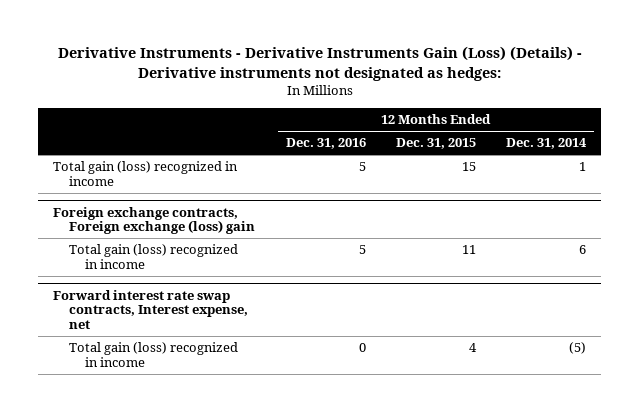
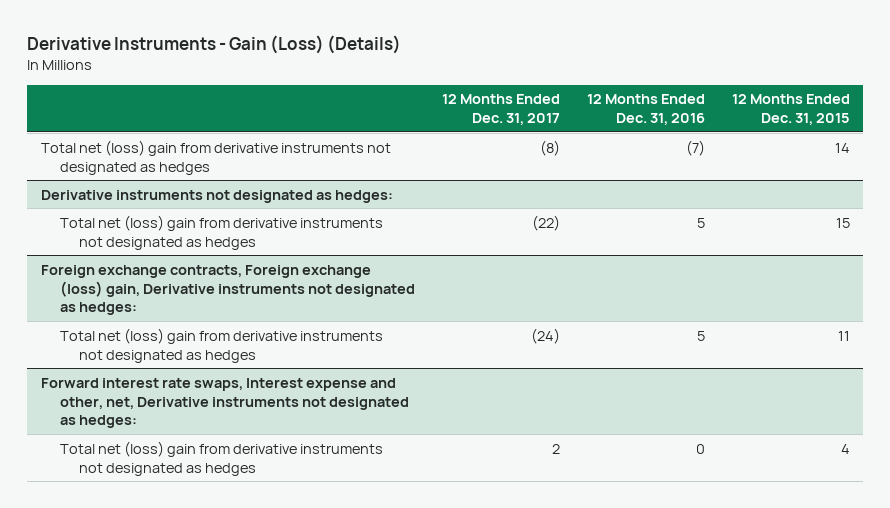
[57,45,582,81] Derivative Instruments - Derivative Instruments Gain (Loss) (Details) - Derivative instruments not designated as hedges: -> [27,35,402,55] Derivative Instruments - Gain (Loss) (Details)
[506,138,588,150] Dec. 31, 2014 -> none
none -> [441,94,560,126] 12 Months Ended Dec. 31, 2017
[53,206,256,235] Foreign exchange contracts, Foreign exchange (loss) gain -> none
[53,289,249,329] Forward interest rate swap contracts, Interest expense, net -> none
[53,161,239,186] Total gain (loss) recognized in income -> [40,139,391,175] Total net (loss) gain from derivative instruments not designated as hedges
[358,162,366,172] 5 -> [685,139,705,156] (7)
[461,162,476,172] 15 -> [834,142,850,153] 14
none -> [40,189,393,203] Derivative instruments not designated as hedges:
[69,244,239,269] Total gain (loss) recognized in income -> [59,214,383,250] Total net (loss) gain from derivative instruments not designated as hedges
[461,245,476,255] 11 -> [835,217,850,228] 15
none -> [40,264,415,316] Foreign exchange contracts, Foreign exchange (loss) gain, Derivative instruments not designated as hedges:
[69,342,239,367] Total gain (loss) recognized in income -> [59,327,383,363] Total net (loss) gain from derivative instruments not designated as hedges
[358,343,366,353] 0 -> [696,330,705,341] 5
[468,343,477,353] 4 -> [837,330,850,341] 11
none -> [40,377,409,429] Forward interest rate swaps, Interest expense and other, net, Derivative instruments not designated as hedges:
none -> [59,440,383,476] Total net (loss) gain from derivative instruments not designated as hedges

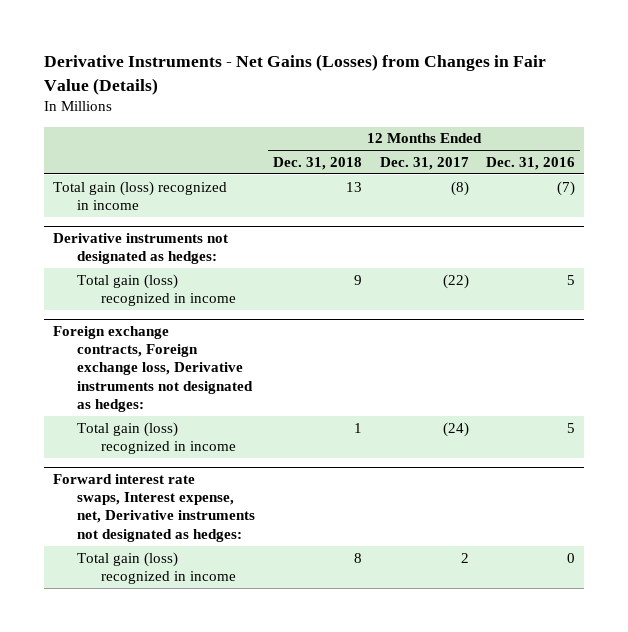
[27,35,402,55] Derivative Instruments - Gain (Loss) (Details) -> [43,54,546,96] Derivative Instruments - Net Gains (Losses) from Changes in Fair Value (Details)
[731,94,850,126] 12 Months Ended Dec. 31, 2015 -> none
none -> [272,157,362,171] Dec. 31, 2018
[40,139,391,175] Total net (loss) gain from derivative instruments not designated as hedges -> [52,180,227,211] Total gain (loss) recognized in income
[59,214,383,250] Total net (loss) gain from derivative instruments not designated as hedges -> [76,273,236,307] Total gain (loss) recognized in income
[40,264,415,316] Foreign exchange contracts, Foreign exchange (loss) gain, Derivative instruments not designated as hedges: -> [52,325,253,412] Foreign exchange contracts, Foreign exchange loss, Derivative instruments not designated as hedges:
[59,327,383,363] Total net (loss) gain from derivative instruments not designated as hedges -> [76,421,236,455] Total gain (loss) recognized in income
[40,377,409,429] Forward interest rate swaps, Interest expense and other, net, Derivative instruments not designated as hedges: -> [52,473,255,542] Forward interest rate swaps, Interest expense, net, Derivative instruments not designated as hedges:
[59,440,383,476] Total net (loss) gain from derivative instruments not designated as hedges -> [76,551,236,585] Total gain (loss) recognized in income

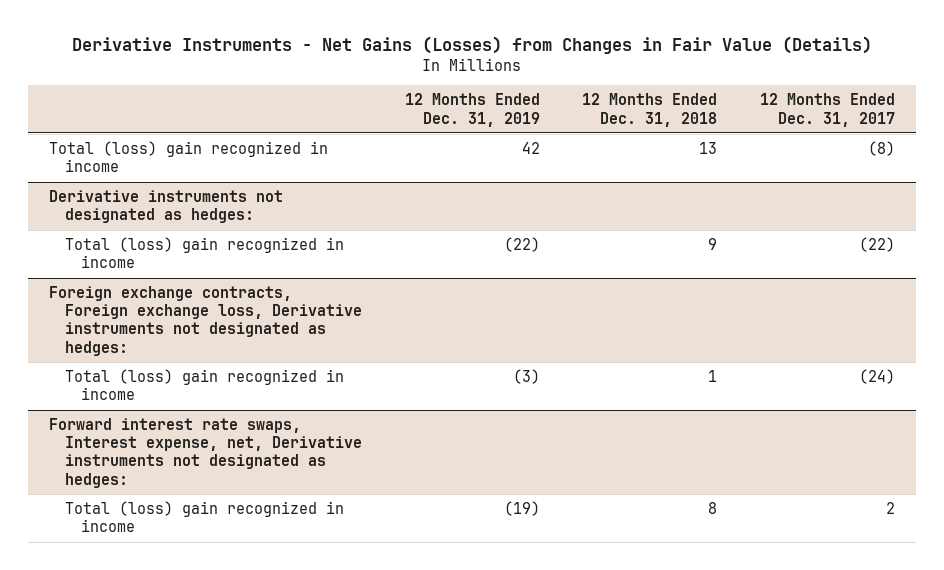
[486,157,576,171] Dec. 31, 2016 -> none
none -> [404,93,540,127] 12 Months Ended Dec. 31, 2019
[52,180,227,211] Total gain (loss) recognized in income -> [49,141,329,173] Total (loss) gain recognized in income
[76,273,236,307] Total gain (loss) recognized in income -> [65,237,345,269] Total (loss) gain recognized in income
[76,421,236,455] Total gain (loss) recognized in income -> [65,369,345,401] Total (loss) gain recognized in income
[76,551,236,585] Total gain (loss) recognized in income -> [65,501,345,533] Total (loss) gain recognized in income

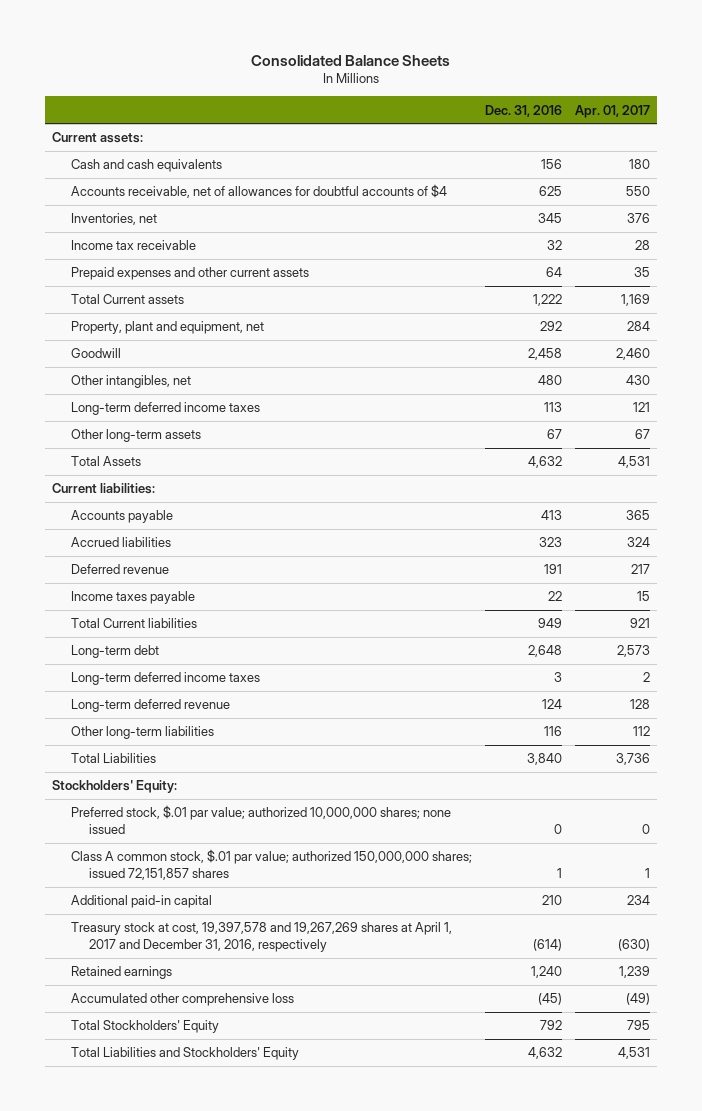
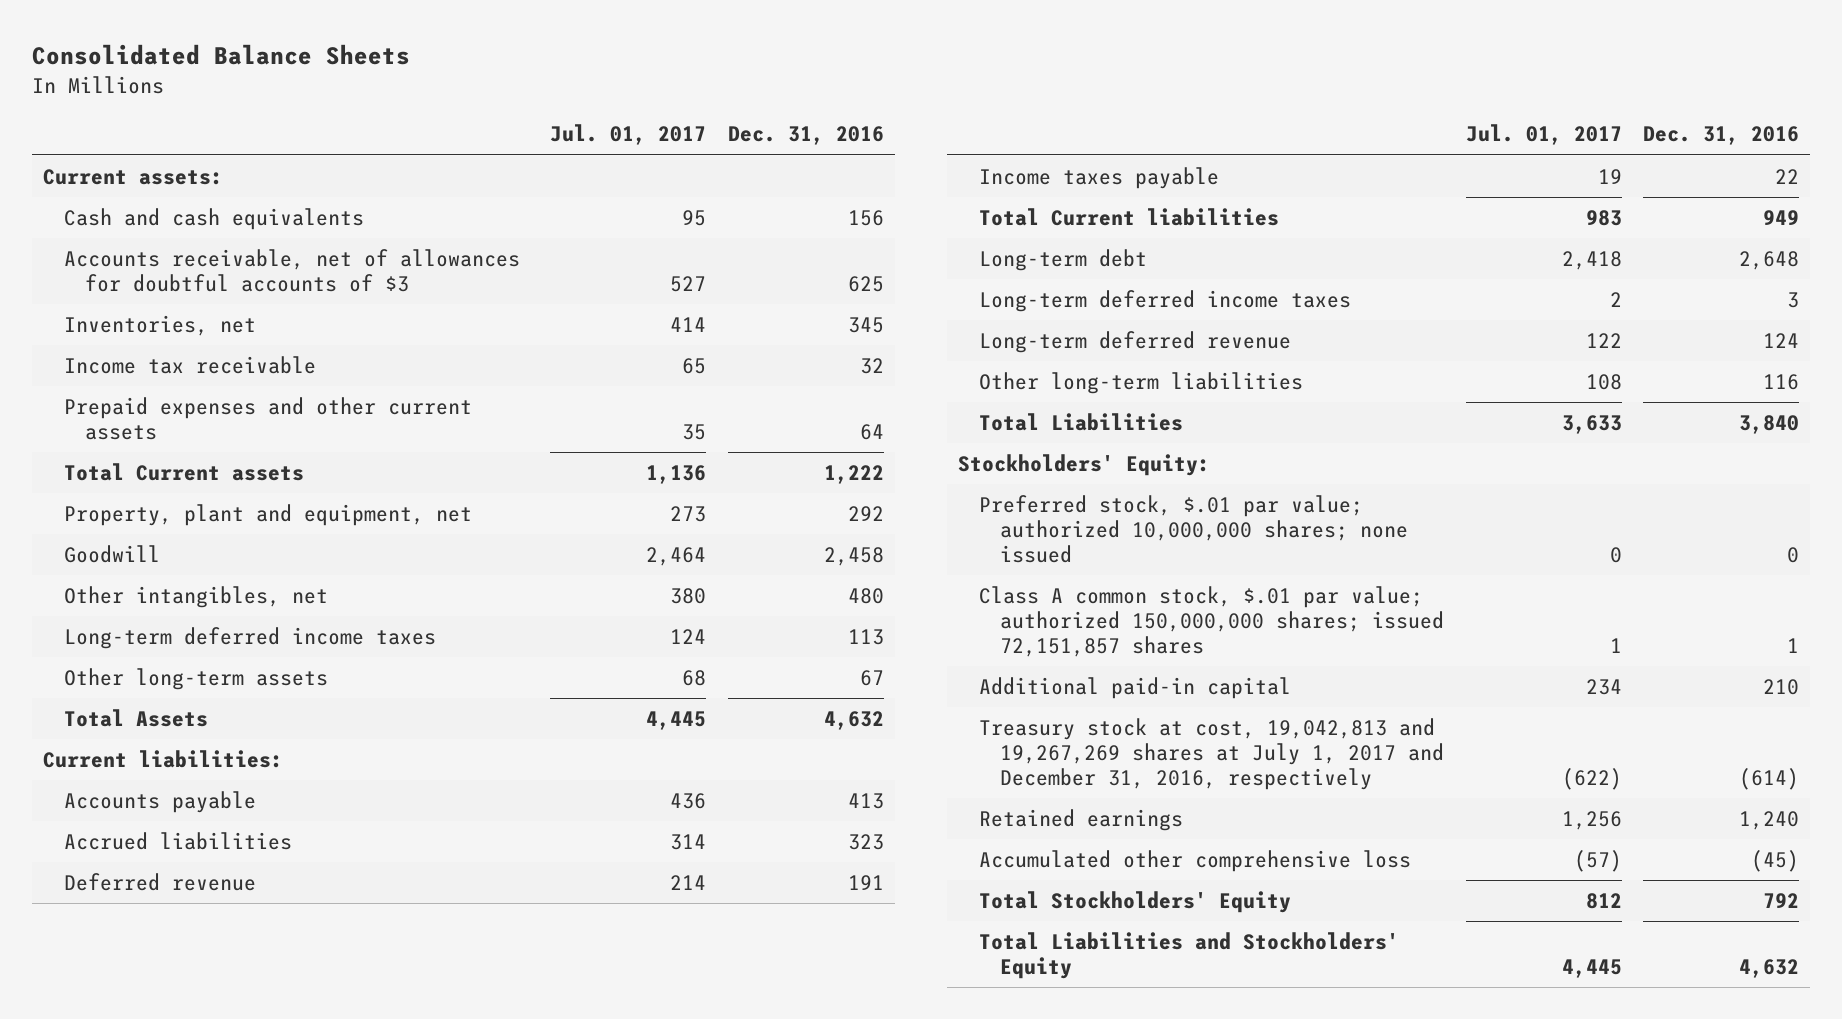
[575,104,651,118] Apr. 01, 2017 -> none
none -> [550,124,707,146] Jul. 01, 2017
[70,184,447,199] Accounts receivable, net of allowances for doubtful accounts of $4 -> [63,248,520,292] Accounts receivable, net of allowances for doubtful accounts of $3
[70,922,452,953] Treasury stock at cost, 19,397,578 and 19,267,269 shares at April 1, 2017 and December 31, 2016, respectively -> [978,717,1444,790] Treasury stock at cost, 19,042,813 and 19,267,269 shares at July 1, 2017 and December 31, 2016, respectively

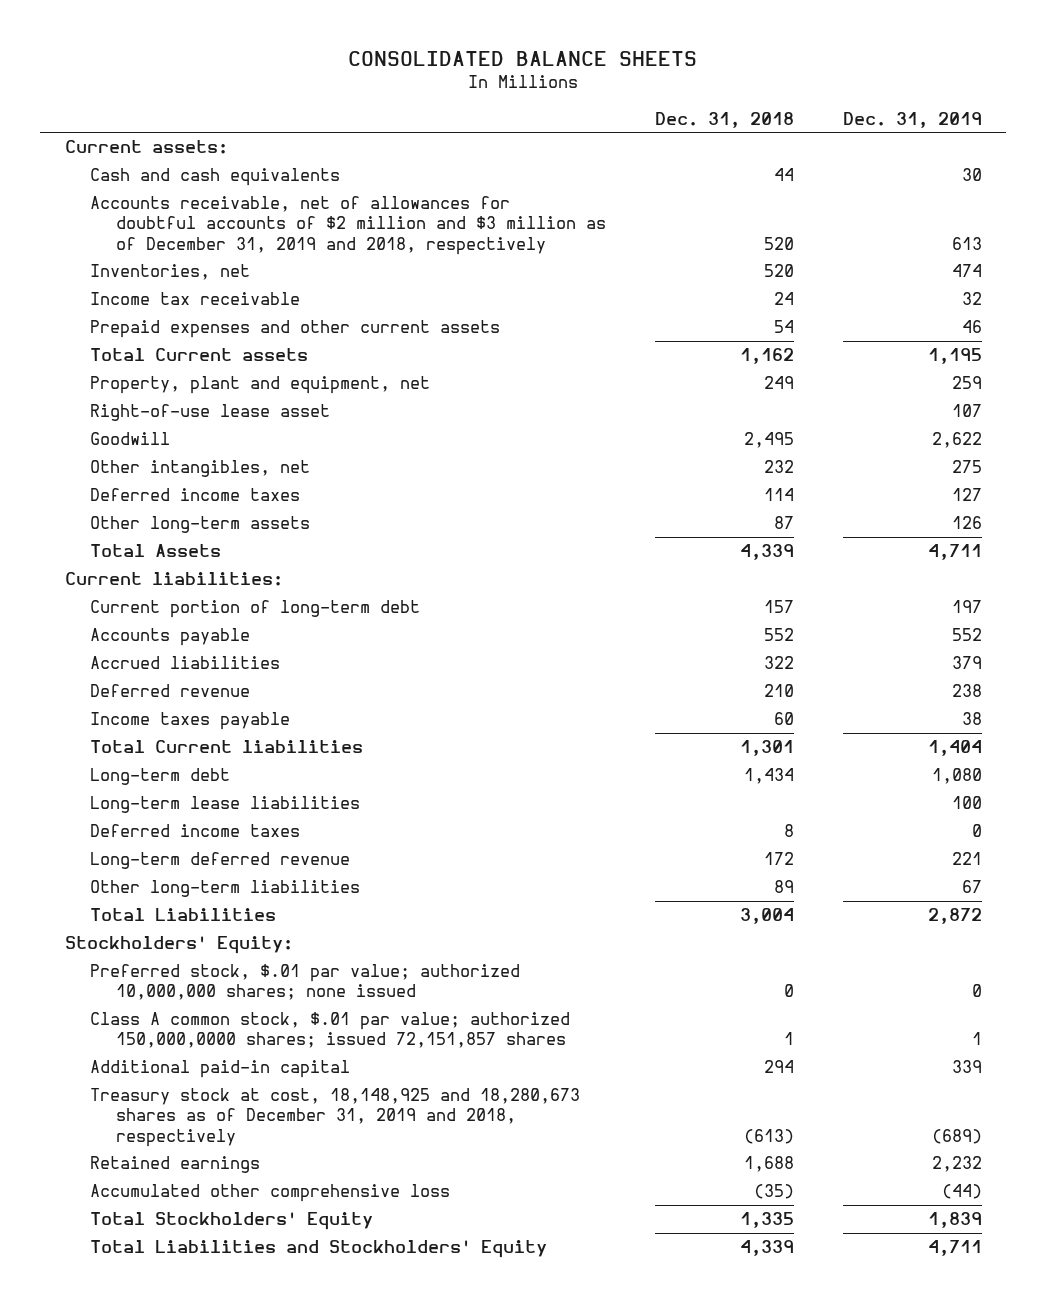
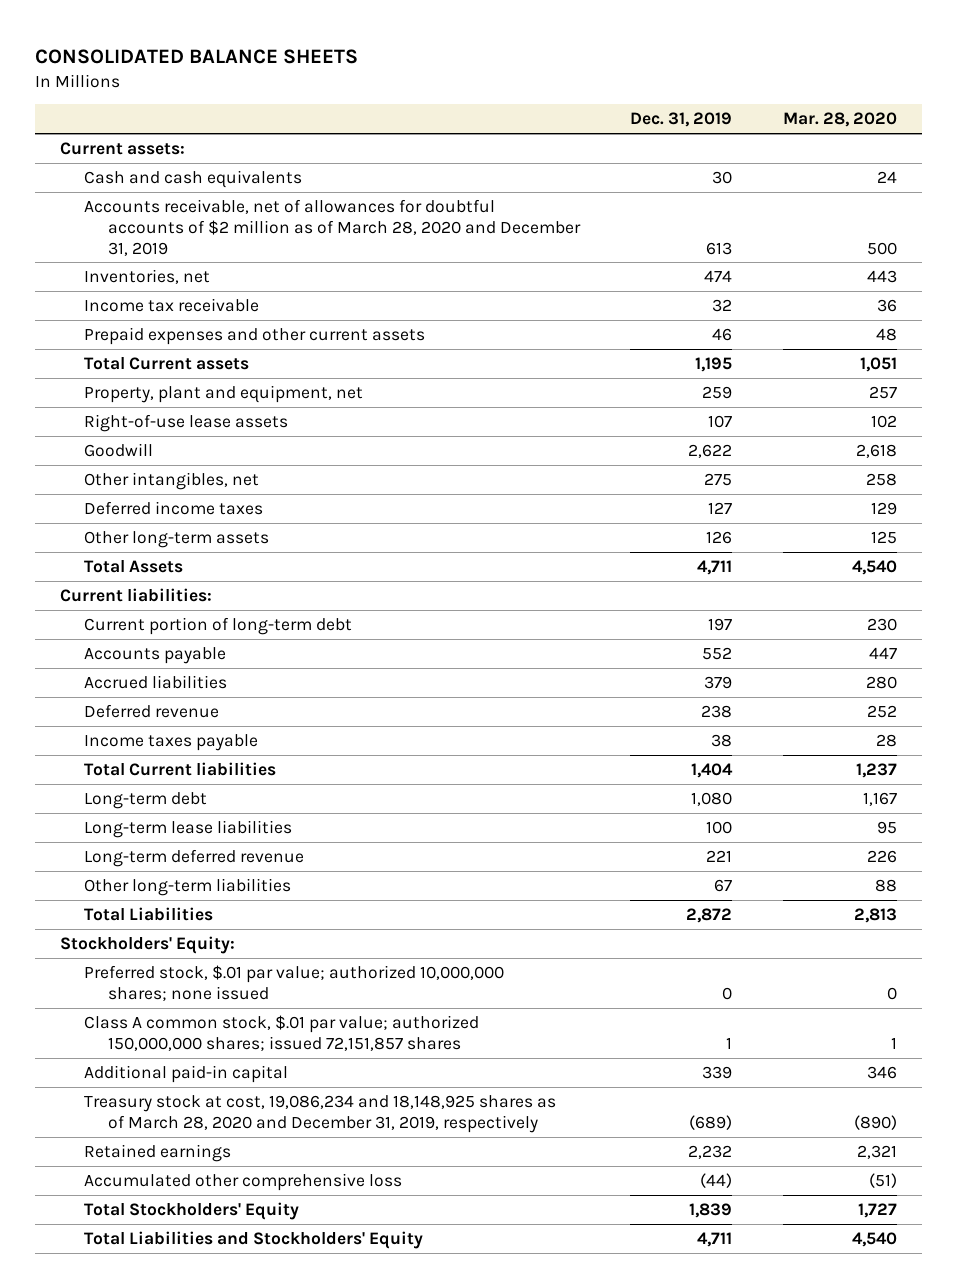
[654,111,794,128] Dec. 31, 2018 -> none
none -> [782,112,897,128] Mar. 28, 2020
[90,196,606,255] Accounts receivable, net of allowances for doubtful accounts of $2 million and $3 million as of December 31, 2019 and 2018, respectively -> [84,198,581,256] Accounts receivable, net of allowances for doubtful accounts of $2 million as of March 28, 2020 and December 31, 2019
[90,404,331,422] Right-of-use lease asset -> [84,413,289,432] Right-of-use lease assets
[90,824,301,838] Deferred income taxes -> none
[90,1012,571,1049] Class A common stock, $.01 par value; authorized 150,000,0000 shares; issued 72,151,857 shares -> [84,1014,480,1051] Class A common stock, $.01 par value; authorized 150,000,000 shares; issued 72,151,857 shares
[90,1088,581,1147] Treasury stock at cost, 18,148,925 and 18,280,673 shares as of December 31, 2019 and 2018, respectively -> [84,1094,557,1133] Treasury stock at cost, 19,086,234 and 18,148,925 shares as of March 28, 2020 and December 31, 2019, respectively

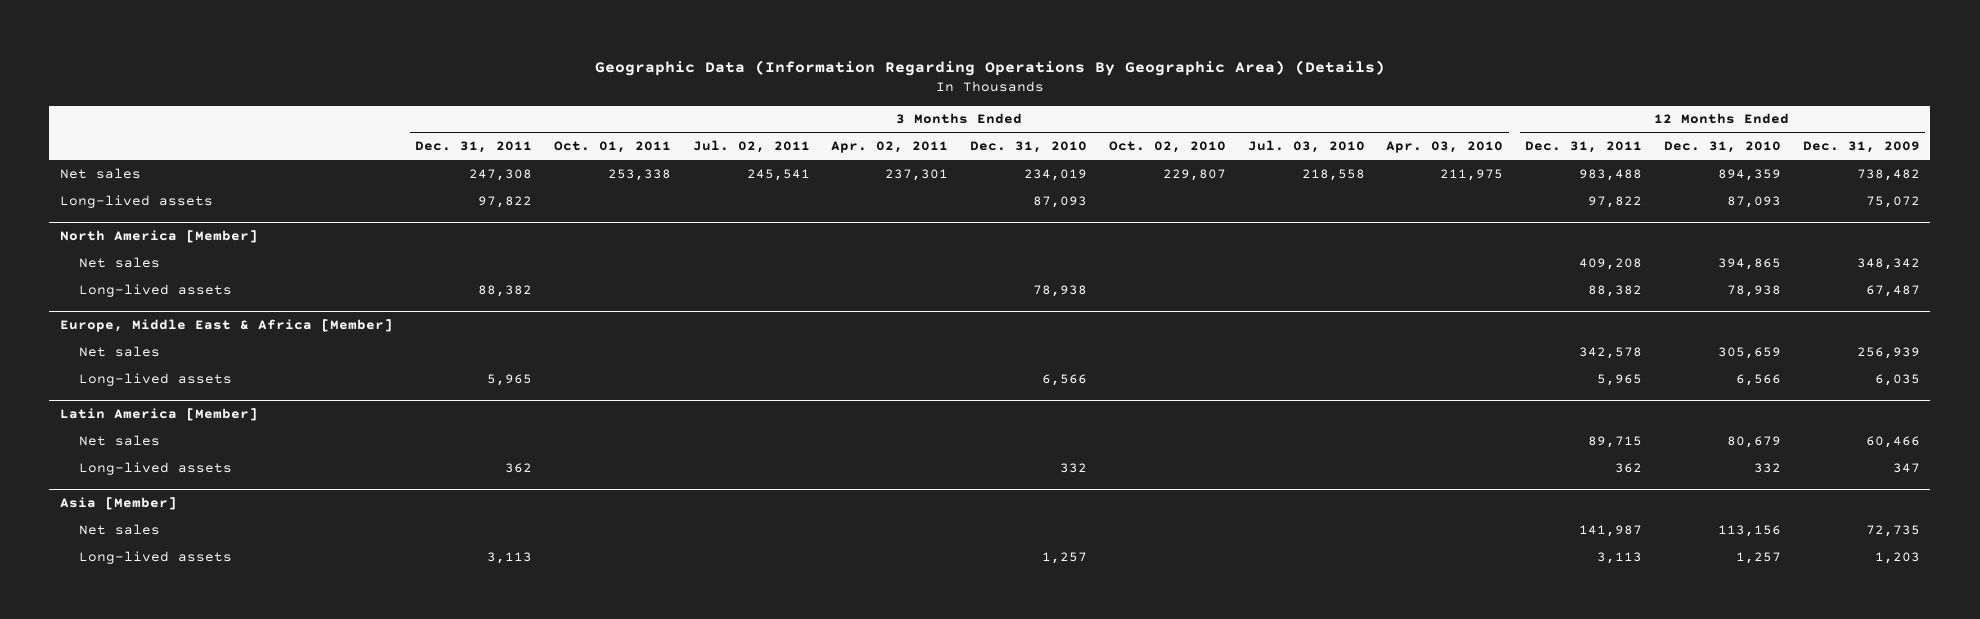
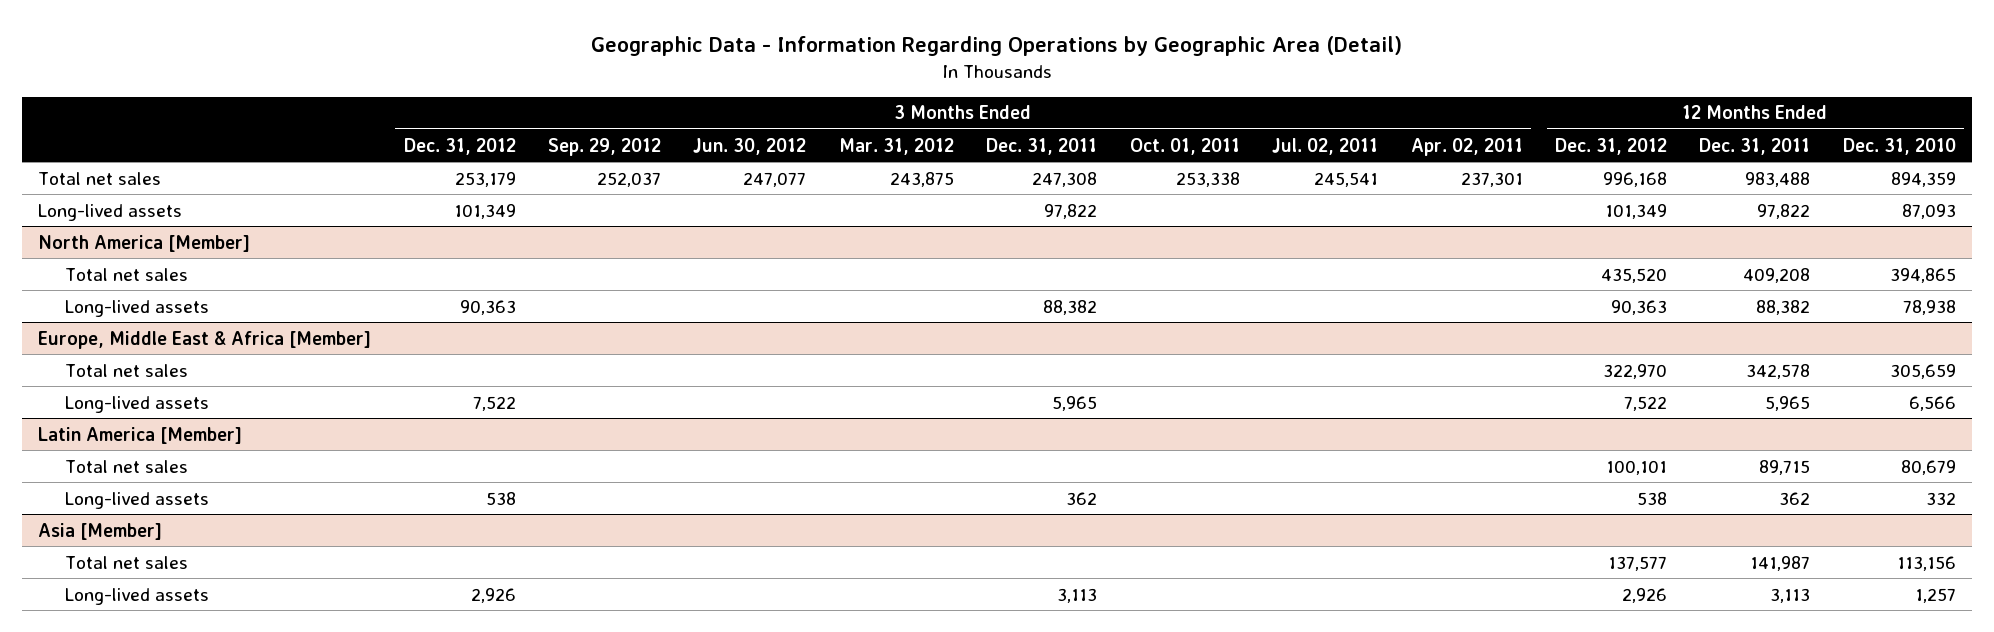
[594,59,1385,76] Geographic Data (Information Regarding Operations By Geographic Area) (Details) -> [590,35,1402,56] Geographic Data - Information Regarding Operations by Geographic Area (Detail)
[970,141,1088,154] Dec. 31, 2010 -> none
[1108,141,1226,154] Oct. 02, 2010 -> none
[1247,140,1365,154] Jul. 03, 2010 -> none
[1386,141,1504,154] Apr. 03, 2010 -> none
[1802,141,1920,154] Dec. 31, 2009 -> none
none -> [403,137,516,155] Dec. 31, 2012
none -> [547,137,661,156] Sep. 29, 2012
none -> [693,137,807,155] Jun. 30, 2012
none -> [838,137,954,155] Mar. 31, 2012
none -> [1554,137,1667,155] Dec. 31, 2012
[60,167,142,179] Net sales -> [38,171,162,185] Total net sales
[78,256,160,268] Net sales -> [64,267,188,281] Total net sales
[78,345,160,357] Net sales -> [64,363,188,377] Total net sales
[78,434,160,446] Net sales -> [64,459,188,473] Total net sales
[78,523,160,535] Net sales -> [64,555,188,569] Total net sales

